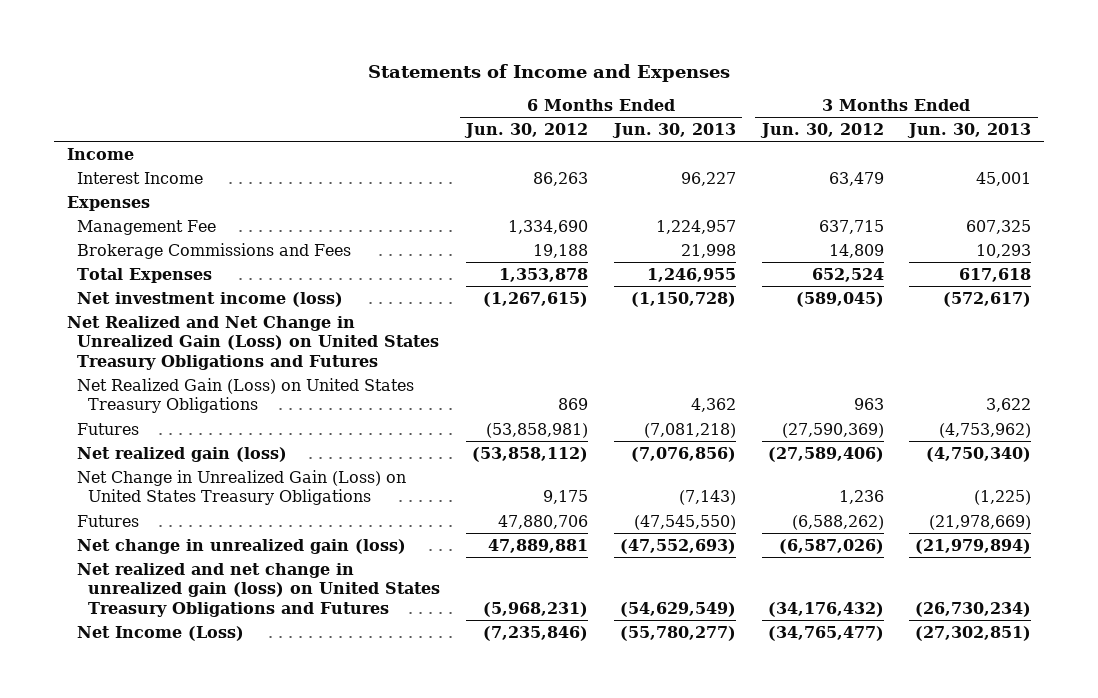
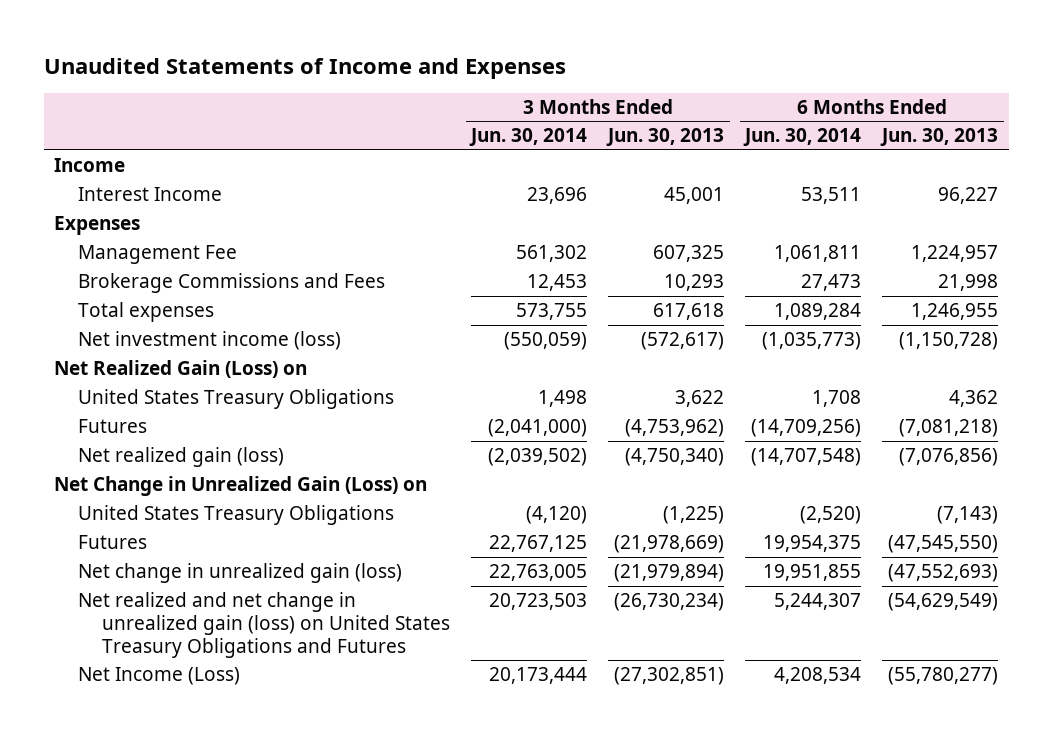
[367,63,730,82] Statements of Income and Expenses -> [43,57,566,79] Unaudited Statements of Income and Expenses
[464,122,589,138] Jun. 30, 2012 -> none
[759,122,884,138] Jun. 30, 2012 -> none
none -> [469,128,588,147] Jun. 30, 2014
none -> [743,128,862,147] Jun. 30, 2014
[77,267,213,283] Total Expenses -> [78,302,215,323] Total expenses
[66,315,440,370] Net Realized and Net Change in Unrealized Gain (Loss) on United States Treasury Obligations and Futures -> none
none -> [54,360,308,379] Net Realized Gain (Loss) on
[77,377,415,414] Net Realized Gain (Loss) on United States Treasury Obligations -> [78,389,395,410] United States Treasury Obligations
none -> [54,476,428,497] Net Change in Unrealized Gain (Loss) on
[77,469,407,506] Net Change in Unrealized Gain (Loss) on United States Treasury Obligations -> [78,505,395,526] United States Treasury Obligations

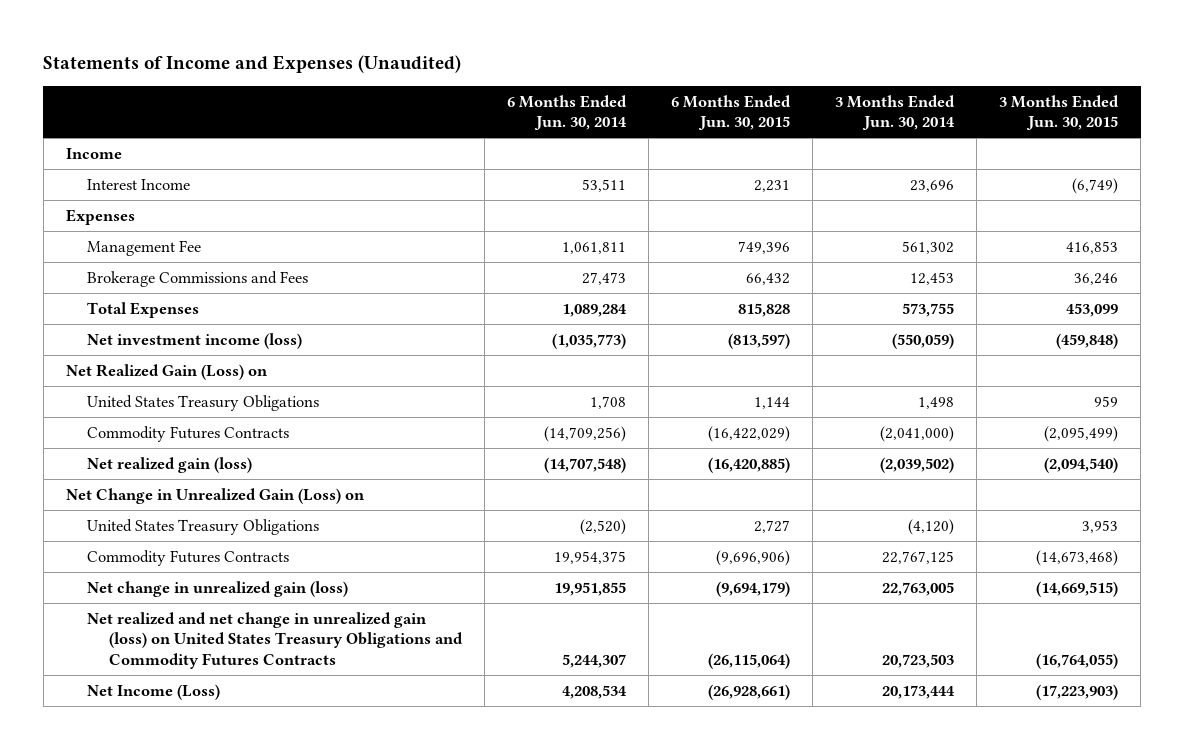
[43,57,566,79] Unaudited Statements of Income and Expenses -> [43,54,462,73] Statements of Income and Expenses (Unaudited)
[606,128,725,147] Jun. 30, 2013 -> none
[880,128,999,147] Jun. 30, 2013 -> none
none -> [670,94,791,131] 6 Months Ended Jun. 30, 2015
none -> [998,94,1119,131] 3 Months Ended Jun. 30, 2015
[78,302,215,323] Total expenses -> [87,302,200,319] Total Expenses
[78,419,148,434] Futures -> [87,426,290,443] Commodity Futures Contracts
[78,535,148,550] Futures -> [87,550,290,567] Commodity Futures Contracts
[78,592,451,658] Net realized and net change in unrealized gain (loss) on United States Treasury Obligations and Futures -> [87,612,463,669] Net realized and net change in unrealized gain (loss) on United States Treasury Obligations and Commodity Futures Contracts

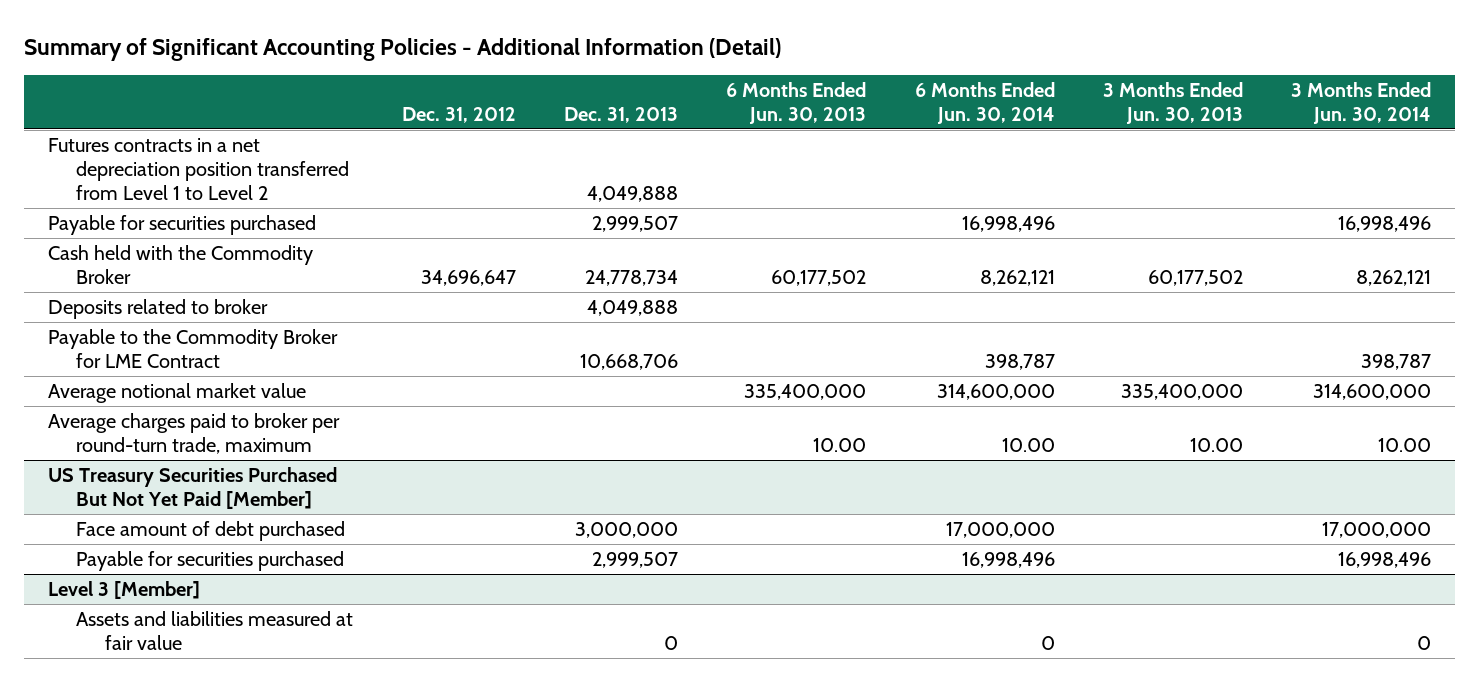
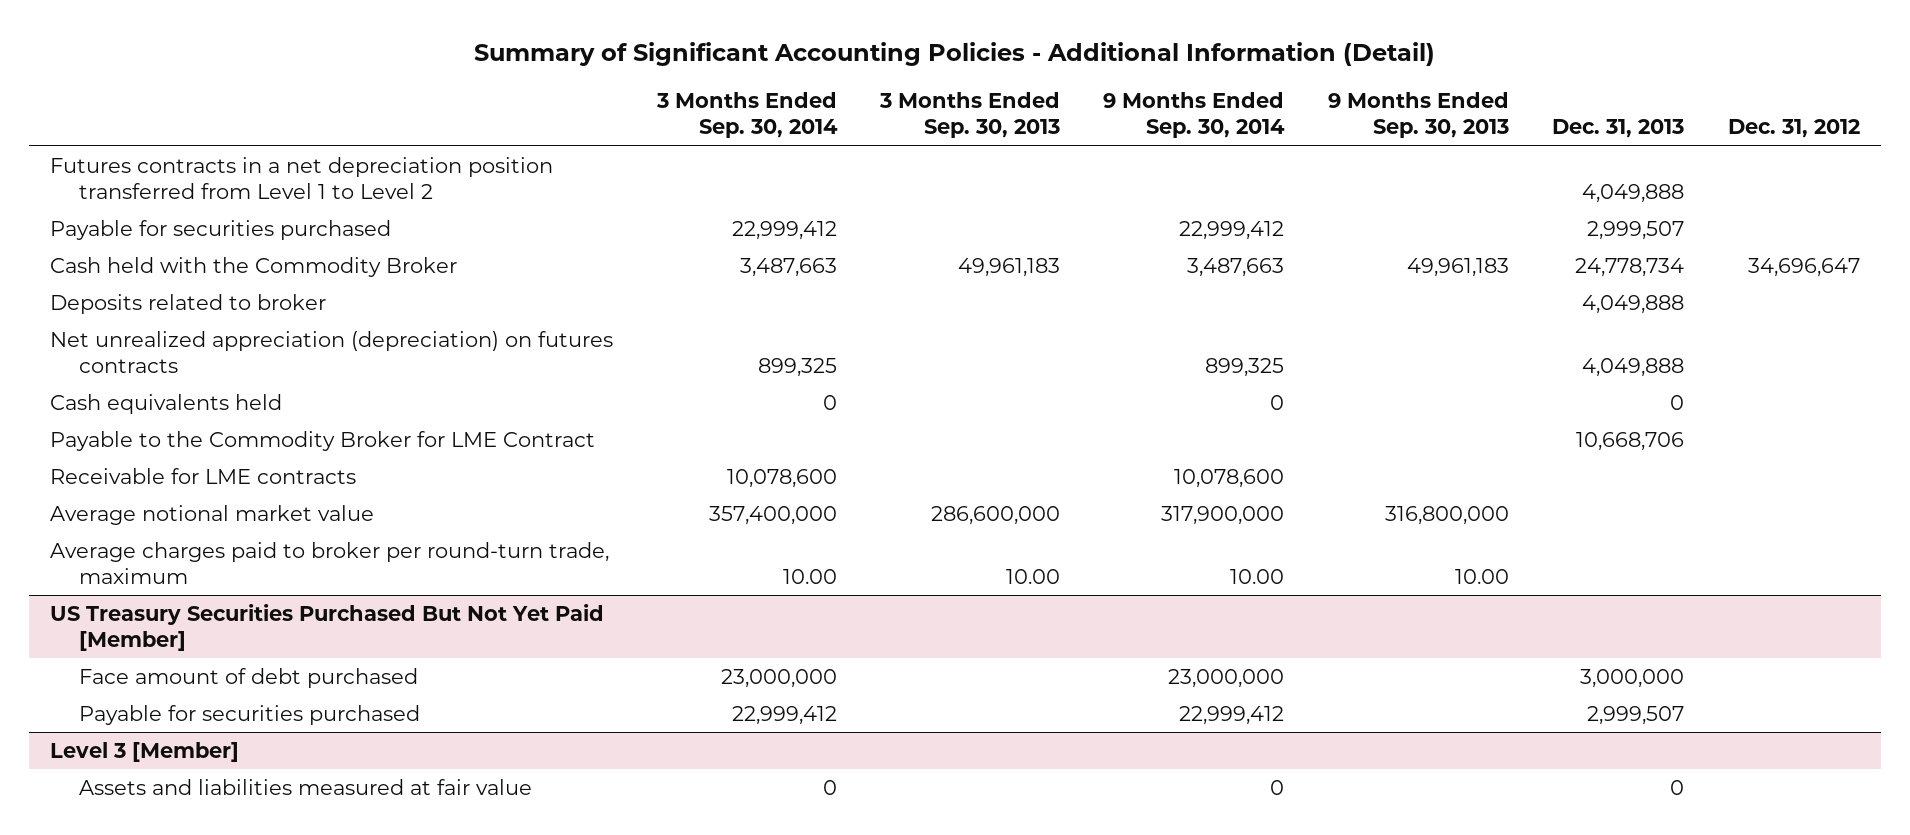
[726,81,867,124] 6 Months Ended Jun. 30, 2013 -> none
[914,81,1055,124] 6 Months Ended Jun. 30, 2014 -> none
[1102,81,1243,124] 3 Months Ended Jun. 30, 2013 -> none
[1291,81,1432,124] 3 Months Ended Jun. 30, 2014 -> none
none -> [655,92,838,139] 3 Months Ended Sep. 30, 2014
none -> [879,92,1061,139] 3 Months Ended Sep. 30, 2013
none -> [1103,92,1286,139] 9 Months Ended Sep. 30, 2014
none -> [1327,92,1509,139] 9 Months Ended Sep. 30, 2013
none -> [50,330,614,374] Net unrealized appreciation (depreciation) on futures contracts
none -> [50,393,283,414] Cash equivalents held
none -> [50,467,357,484] Receivable for LME contracts

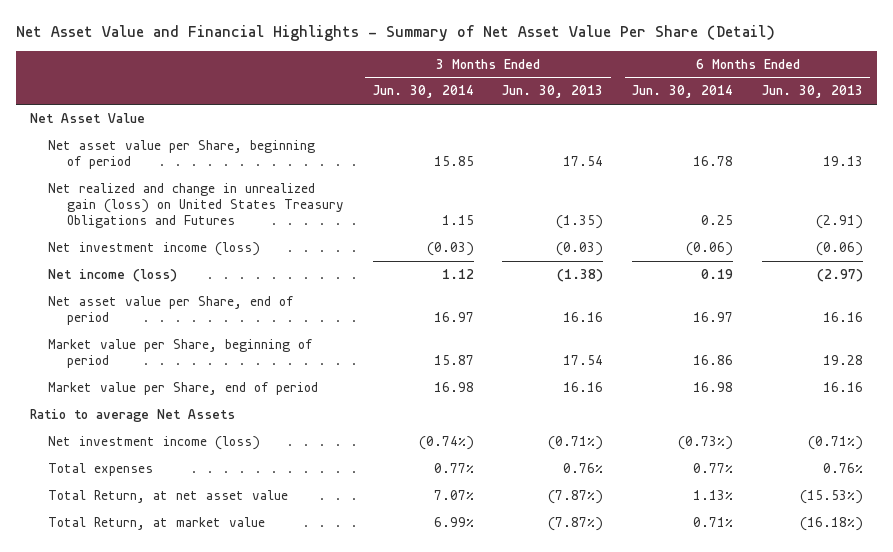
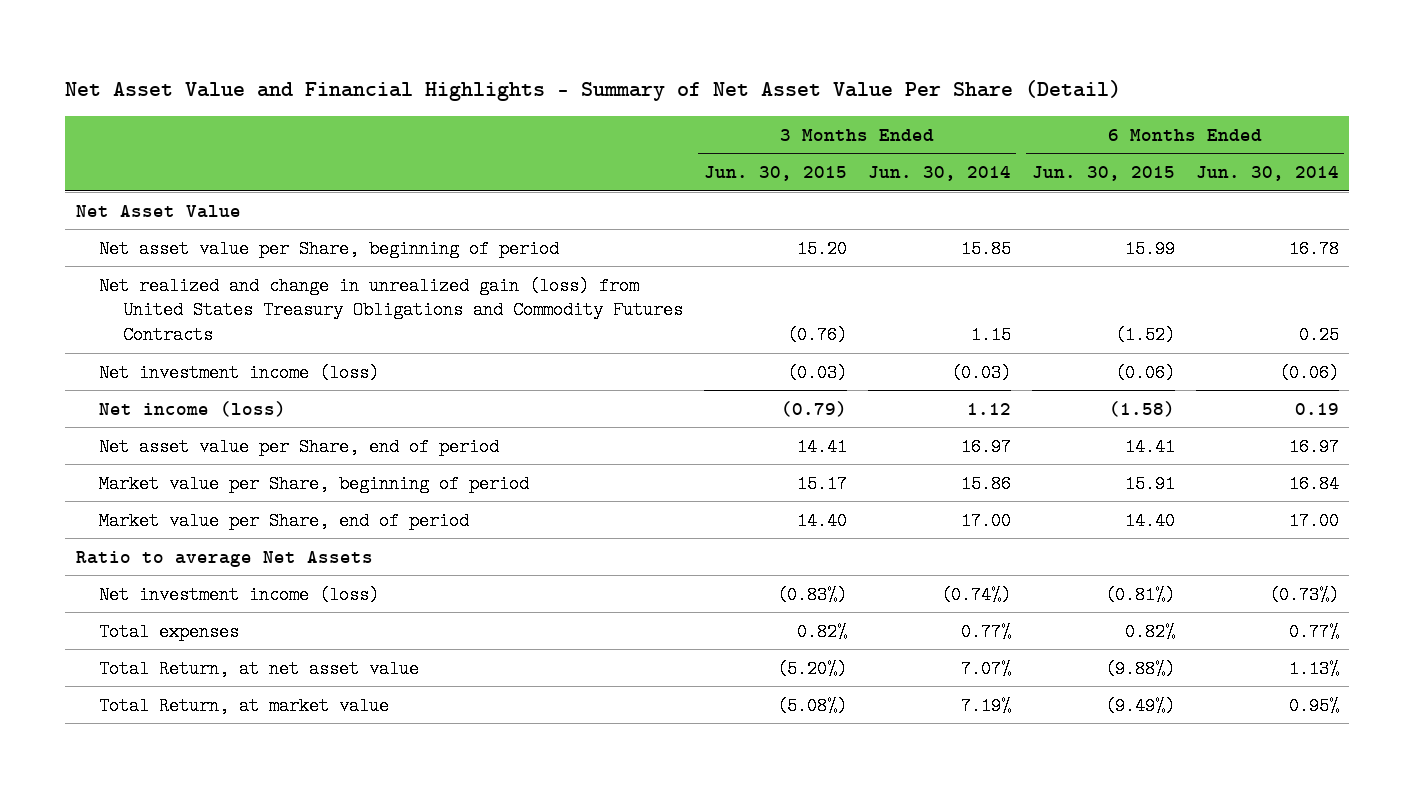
[502,85,604,99] Jun. 30, 2013 -> none
[761,85,863,99] Jun. 30, 2013 -> none
none -> [703,166,847,182] Jun. 30, 2015
none -> [1031,166,1175,182] Jun. 30, 2015
[48,183,344,229] Net realized and change in unrealized gain (loss) on United States Treasury Obligations and Futures -> [99,276,683,345] Net realized and change in unrealized gain (loss) from United States Treasury Obligations and Commodity Futures Contracts
[433,355,474,366] 15.87 -> [960,474,1011,493] 15.86
[693,355,734,366] 16.86 -> [1288,474,1339,493] 16.84
[433,382,474,393] 16.98 -> [960,511,1011,530] 17.00
[693,382,734,393] 16.98 -> [1288,511,1339,530] 17.00
[433,517,474,528] 6.99% -> [960,696,1011,715] 7.19%
[693,517,734,528] 0.71% -> [1288,696,1339,715] 0.95%

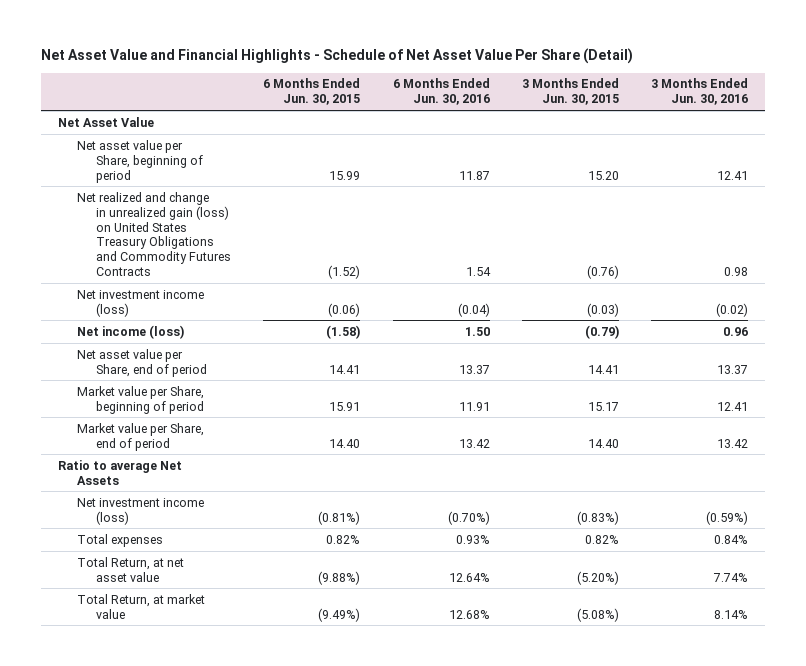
[65,80,1122,102] Net Asset Value and Financial Highlights - Summary of Net Asset Value Per Share (Detail) -> [41,48,634,65] Net Asset Value and Financial Highlights - Schedule of Net Asset Value Per Share (Detail)
[867,166,1011,182] Jun. 30, 2014 -> none
[1195,166,1339,182] Jun. 30, 2014 -> none
none -> [392,78,490,106] 6 Months Ended Jun. 30, 2016
none -> [651,78,749,106] 3 Months Ended Jun. 30, 2016
[99,276,683,345] Net realized and change in unrealized gain (loss) from United States Treasury Obligations and Commodity Futures Contracts -> [76,191,231,277] Net realized and change in unrealized gain (loss) on United States Treasury Obligations and Commodity Futures Contracts

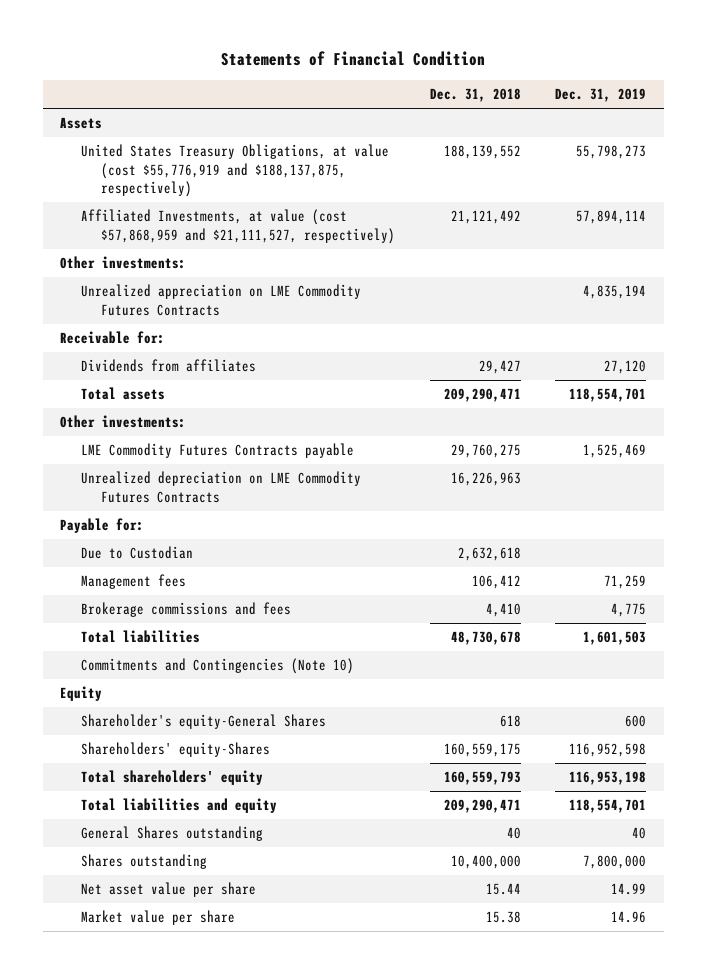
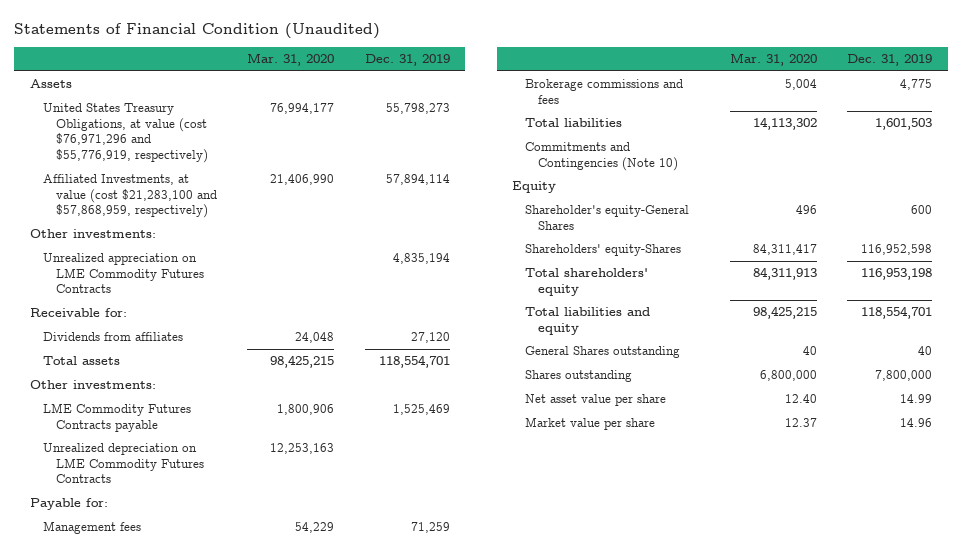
[221,51,486,67] Statements of Financial Condition -> [14,23,381,40] Statements of Financial Condition (Unaudited)
[429,88,521,103] Dec. 31, 2018 -> none
none -> [247,53,335,67] Mar. 31, 2020
[80,144,389,198] United States Treasury Obligations, at value (cost $55,776,919 and $188,137,875, respectively) -> [42,103,208,163] United States Treasury Obligations, at value (cost $76,971,296 and $55,776,919, respectively)
[80,209,396,244] Affiliated Investments, at value (cost $57,868,959 and $21,111,527, respectively) -> [42,174,217,219] Affiliated Investments, at value (cost $21,283,100 and $57,868,959, respectively)
[80,546,193,560] Due to Custodian -> none

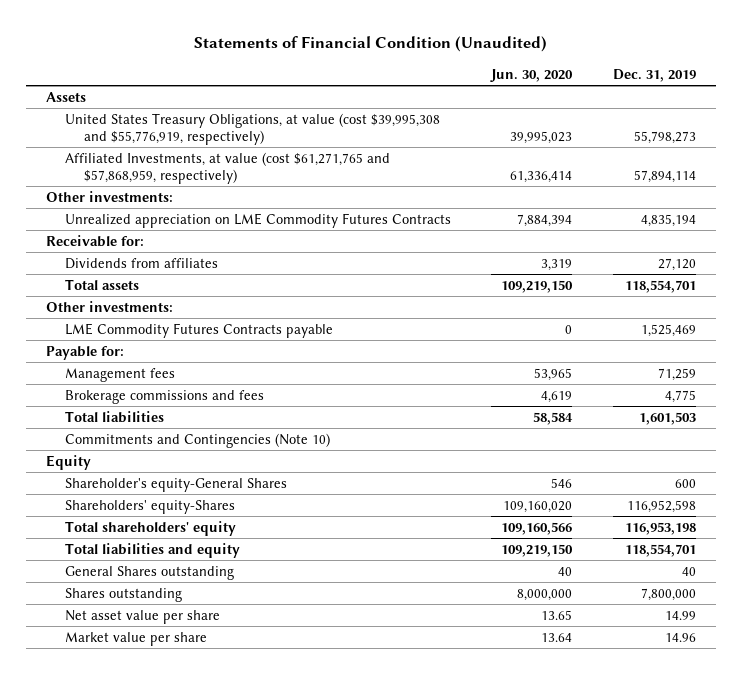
[247,53,335,67] Mar. 31, 2020 -> none
none -> [490,68,574,82] Jun. 30, 2020
[42,103,208,163] United States Treasury Obligations, at value (cost $76,971,296 and $55,776,919, respectively) -> [65,112,441,145] United States Treasury Obligations, at value (cost $39,995,308 and $55,776,919, respectively)
[42,174,217,219] Affiliated Investments, at value (cost $21,283,100 and $57,868,959, respectively) -> [65,151,391,184] Affiliated Investments, at value (cost $61,271,765 and $57,868,959, respectively)
[42,443,204,484] Unrealized depreciation on LME Commodity Futures Contracts -> none

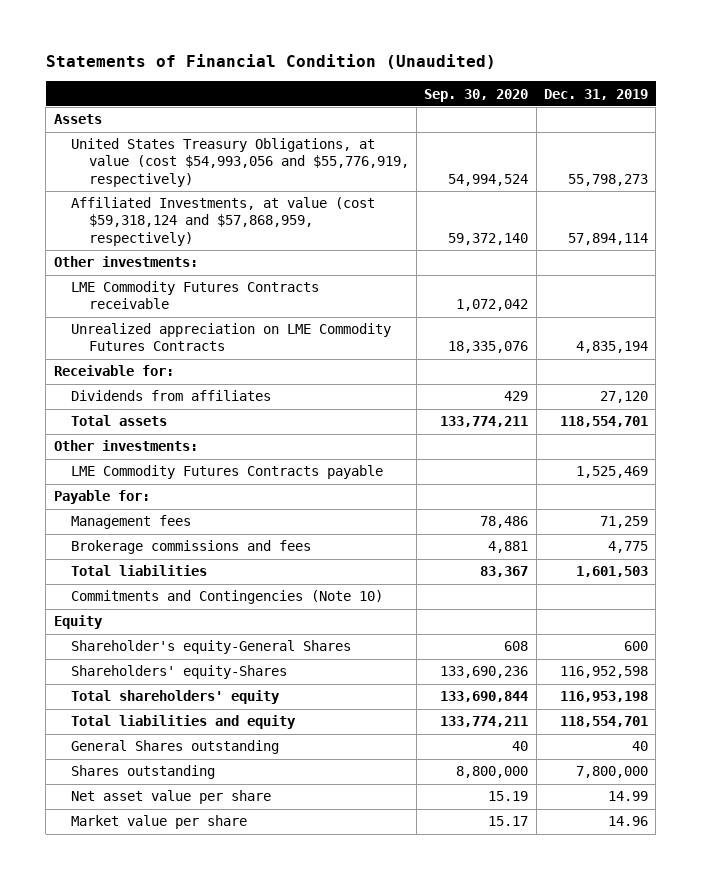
[490,68,574,82] Jun. 30, 2020 -> none
none -> [424,88,529,102] Sep. 30, 2020
[65,112,441,145] United States Treasury Obligations, at value (cost $39,995,308 and $55,776,919, respectively) -> [71,138,409,187] United States Treasury Obligations, at value (cost $54,993,056 and $55,776,919, respectively)
[65,151,391,184] Affiliated Investments, at value (cost $61,271,765 and $57,868,959, respectively) -> [71,197,376,246] Affiliated Investments, at value (cost $59,318,124 and $57,868,959, respectively)
none -> [71,281,320,310] LME Commodity Futures Contracts receivable

